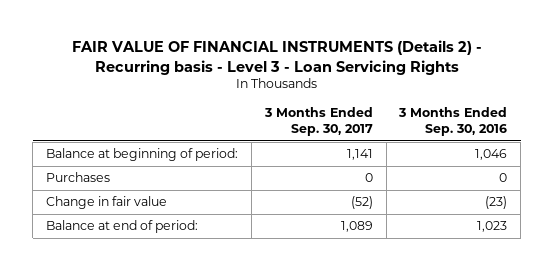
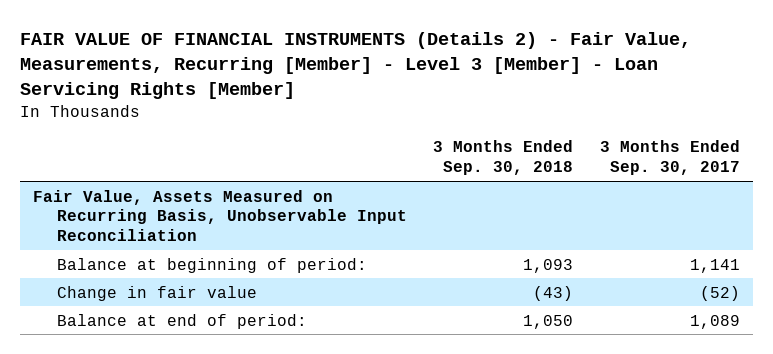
[71,40,482,75] FAIR VALUE OF FINANCIAL INSTRUMENTS (Details 2) - Recurring basis - Level 3 - Loan Servicing Rights -> [20,32,692,100] FAIR VALUE OF FINANCIAL INSTRUMENTS (Details 2) - Fair Value, Measurements, Recurring [Member] - Level 3 [Member] - Loan Servicing Rights [Member]
[398,107,508,136] 3 Months Ended Sep. 30, 2016 -> none
none -> [433,140,574,176] 3 Months Ended Sep. 30, 2018
none -> [33,189,407,242] Fair Value, Assets Measured on Recurring Basis, Unobservable Input Reconciliation
[46,172,111,183] Purchases -> none

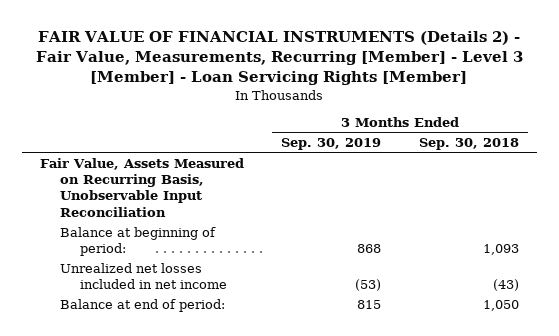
[599,140,740,176] 3 Months Ended Sep. 30, 2017 -> none
none -> [281,138,382,151] Sep. 30, 2019
[56,285,257,301] Change in fair value -> [59,262,227,289] Unrealized net losses included in net income

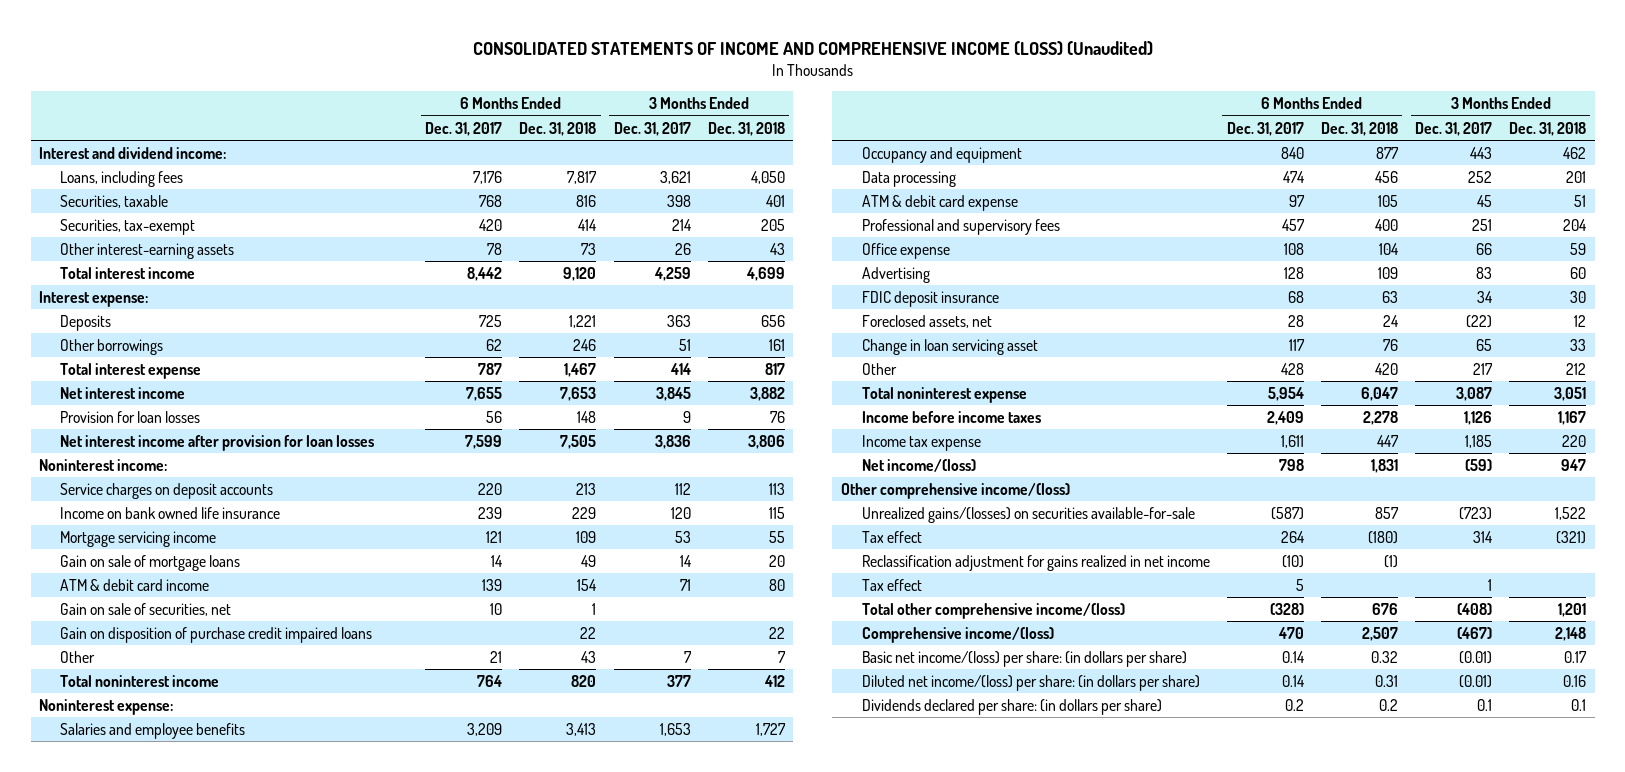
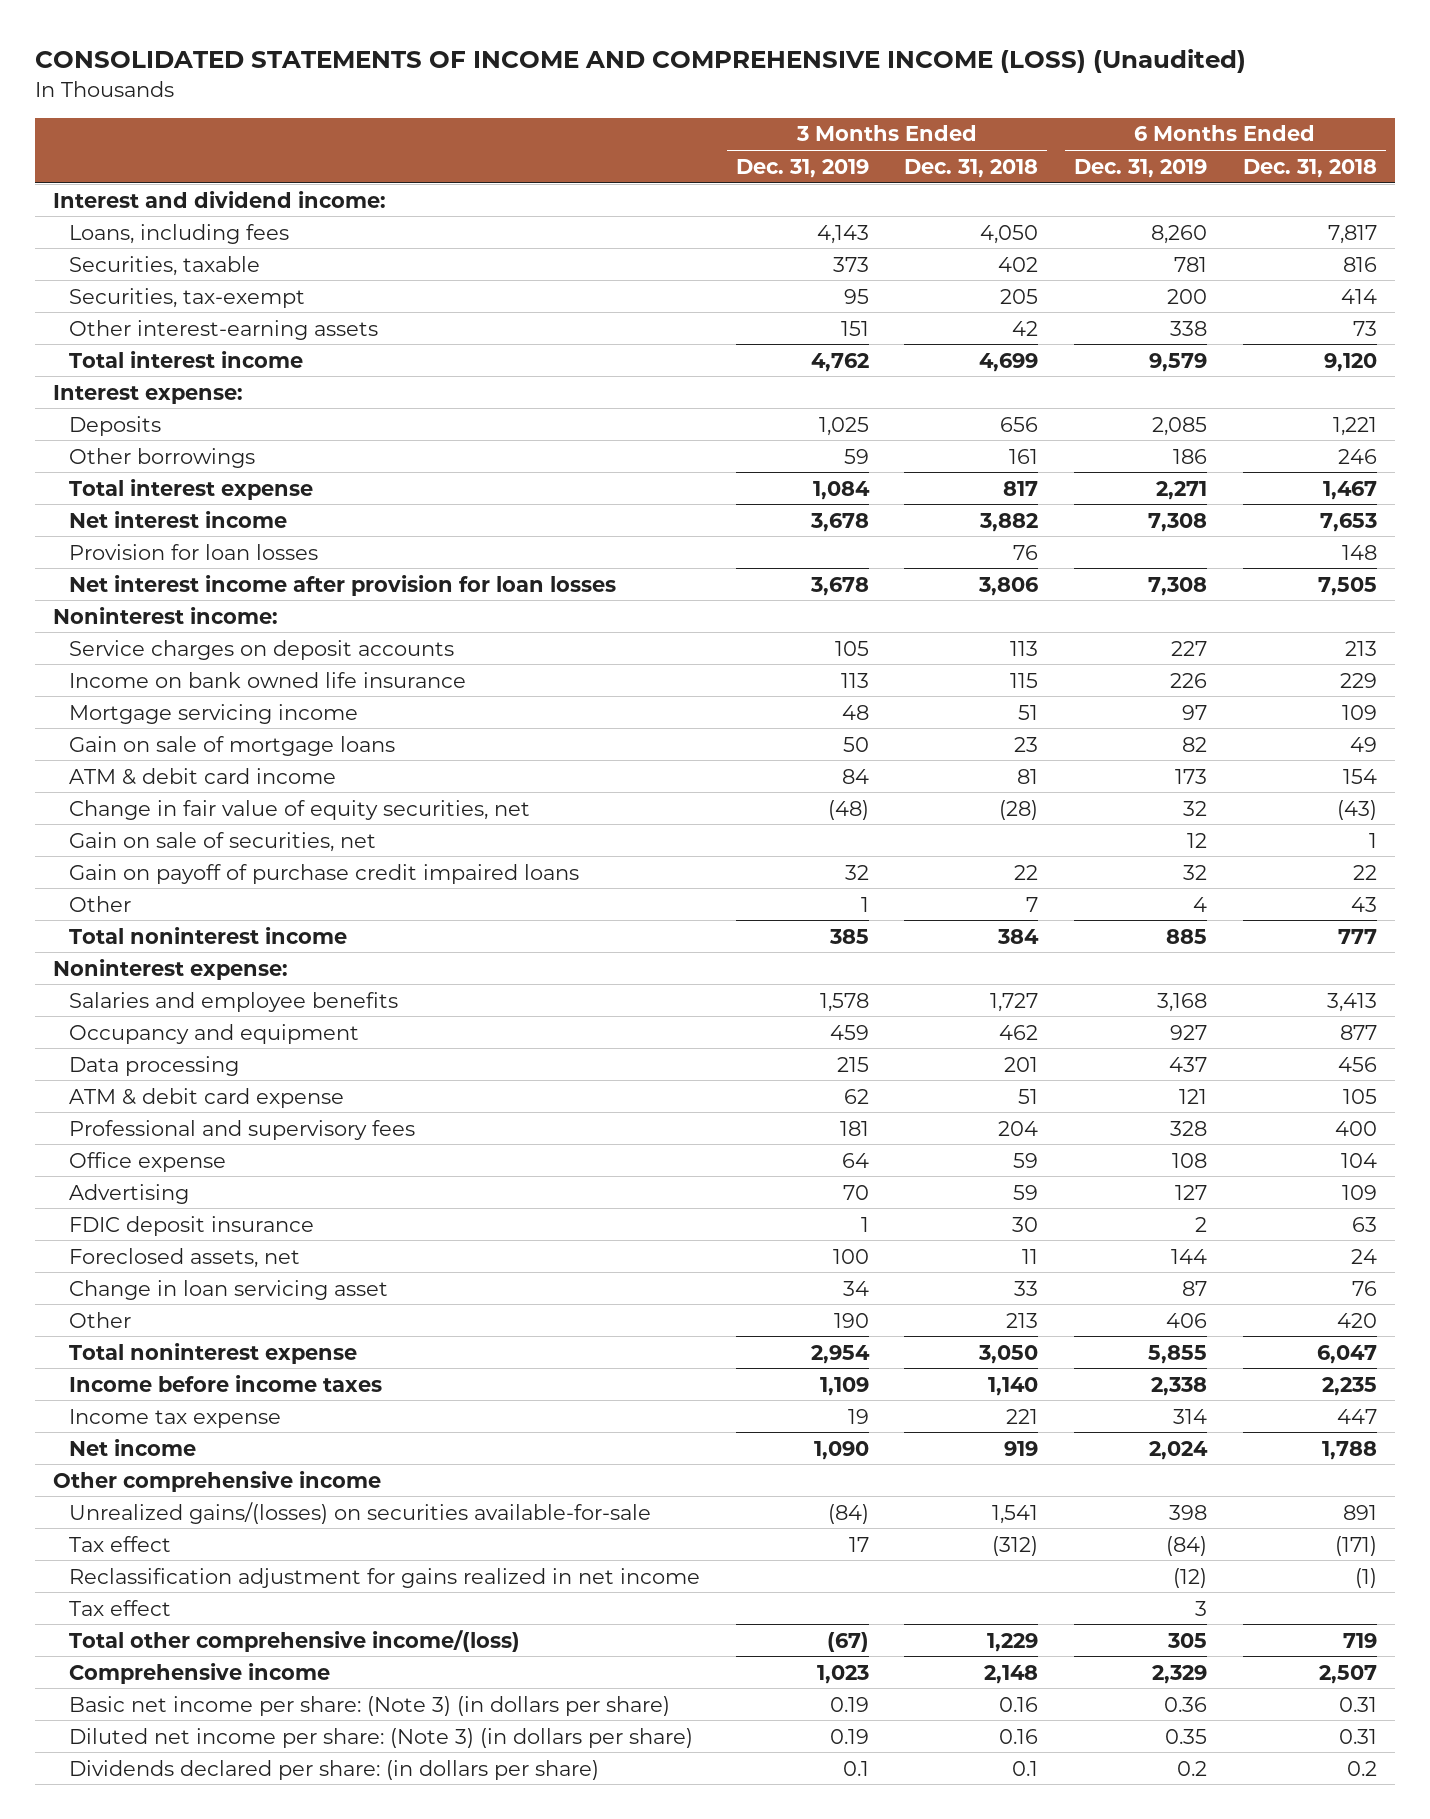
[425,121,503,136] Dec. 31, 2017 -> none
[613,121,691,136] Dec. 31, 2017 -> none
none -> [735,158,869,178] Dec. 31, 2019
none -> [1074,158,1208,178] Dec. 31, 2019
[765,194,785,207] 401 -> [998,256,1039,272] 402
[769,242,785,255] 43 -> [1012,320,1039,336] 42
[768,530,785,543] 55 -> [1018,704,1039,720] 51
[768,554,785,567] 20 -> [1014,736,1039,752] 23
[768,578,785,591] 80 -> [1017,768,1039,784] 81
none -> [69,799,531,820] Change in fair value of equity securities, net
[60,626,373,643] Gain on disposition of purchase credit impaired loans -> [69,863,580,884] Gain on payoff of purchase credit impaired loans
[571,674,597,687] 820 -> [1337,928,1377,944] 777
[763,674,785,687] 412 -> [997,928,1040,944] 384
[1570,266,1587,279] 60 -> [1013,1184,1039,1200] 59
[1574,314,1587,327] 12 -> [1022,1248,1039,1264] 11
[1566,362,1587,375] 212 -> [1006,1312,1039,1328] 213
[1554,386,1587,401] 3,051 -> [978,1344,1039,1364] 3,050
[1362,410,1398,425] 2,278 -> [1321,1376,1377,1396] 2,235
[1558,410,1587,425] 1,167 -> [988,1376,1039,1396] 1,140
[1562,434,1587,447] 220 -> [1006,1408,1039,1424] 221
[861,458,976,472] Net income/(loss) -> [69,1438,197,1456] Net income
[1370,458,1398,473] 1,831 -> [1321,1440,1377,1460] 1,788
[1561,458,1587,471] 947 -> [1004,1440,1039,1456] 919
[840,482,1070,499] Other comprehensive income/(loss) -> [53,1470,382,1492] Other comprehensive income
[1374,506,1399,519] 857 -> [1342,1504,1377,1520] 891
[1555,506,1587,520] 1,522 -> [992,1504,1039,1524] 1,541
[1367,530,1398,544] (180) -> [1334,1535,1377,1556] (171)
[1556,530,1587,544] (321) -> [992,1535,1039,1556] (312)
[1371,602,1398,615] 676 -> [1342,1632,1377,1648] 719
[1558,602,1587,617] 1,201 -> [987,1632,1039,1652] 1,229
[861,626,1054,643] Comprehensive income/(loss) -> [69,1662,331,1684] Comprehensive income
[861,650,1187,667] Basic net income/(loss) per share: (in dollars per share) -> [69,1695,671,1716] Basic net income per share: (Note 3) (in dollars per share)
[1370,650,1398,663] 0.32 -> [1338,1696,1377,1712] 0.31
[1564,650,1588,663] 0.17 -> [999,1696,1039,1712] 0.16
[861,674,1200,691] Diluted net income/(loss) per share: (in dollars per share) -> [69,1727,694,1748] Diluted net income per share: (Note 3) (in dollars per share)

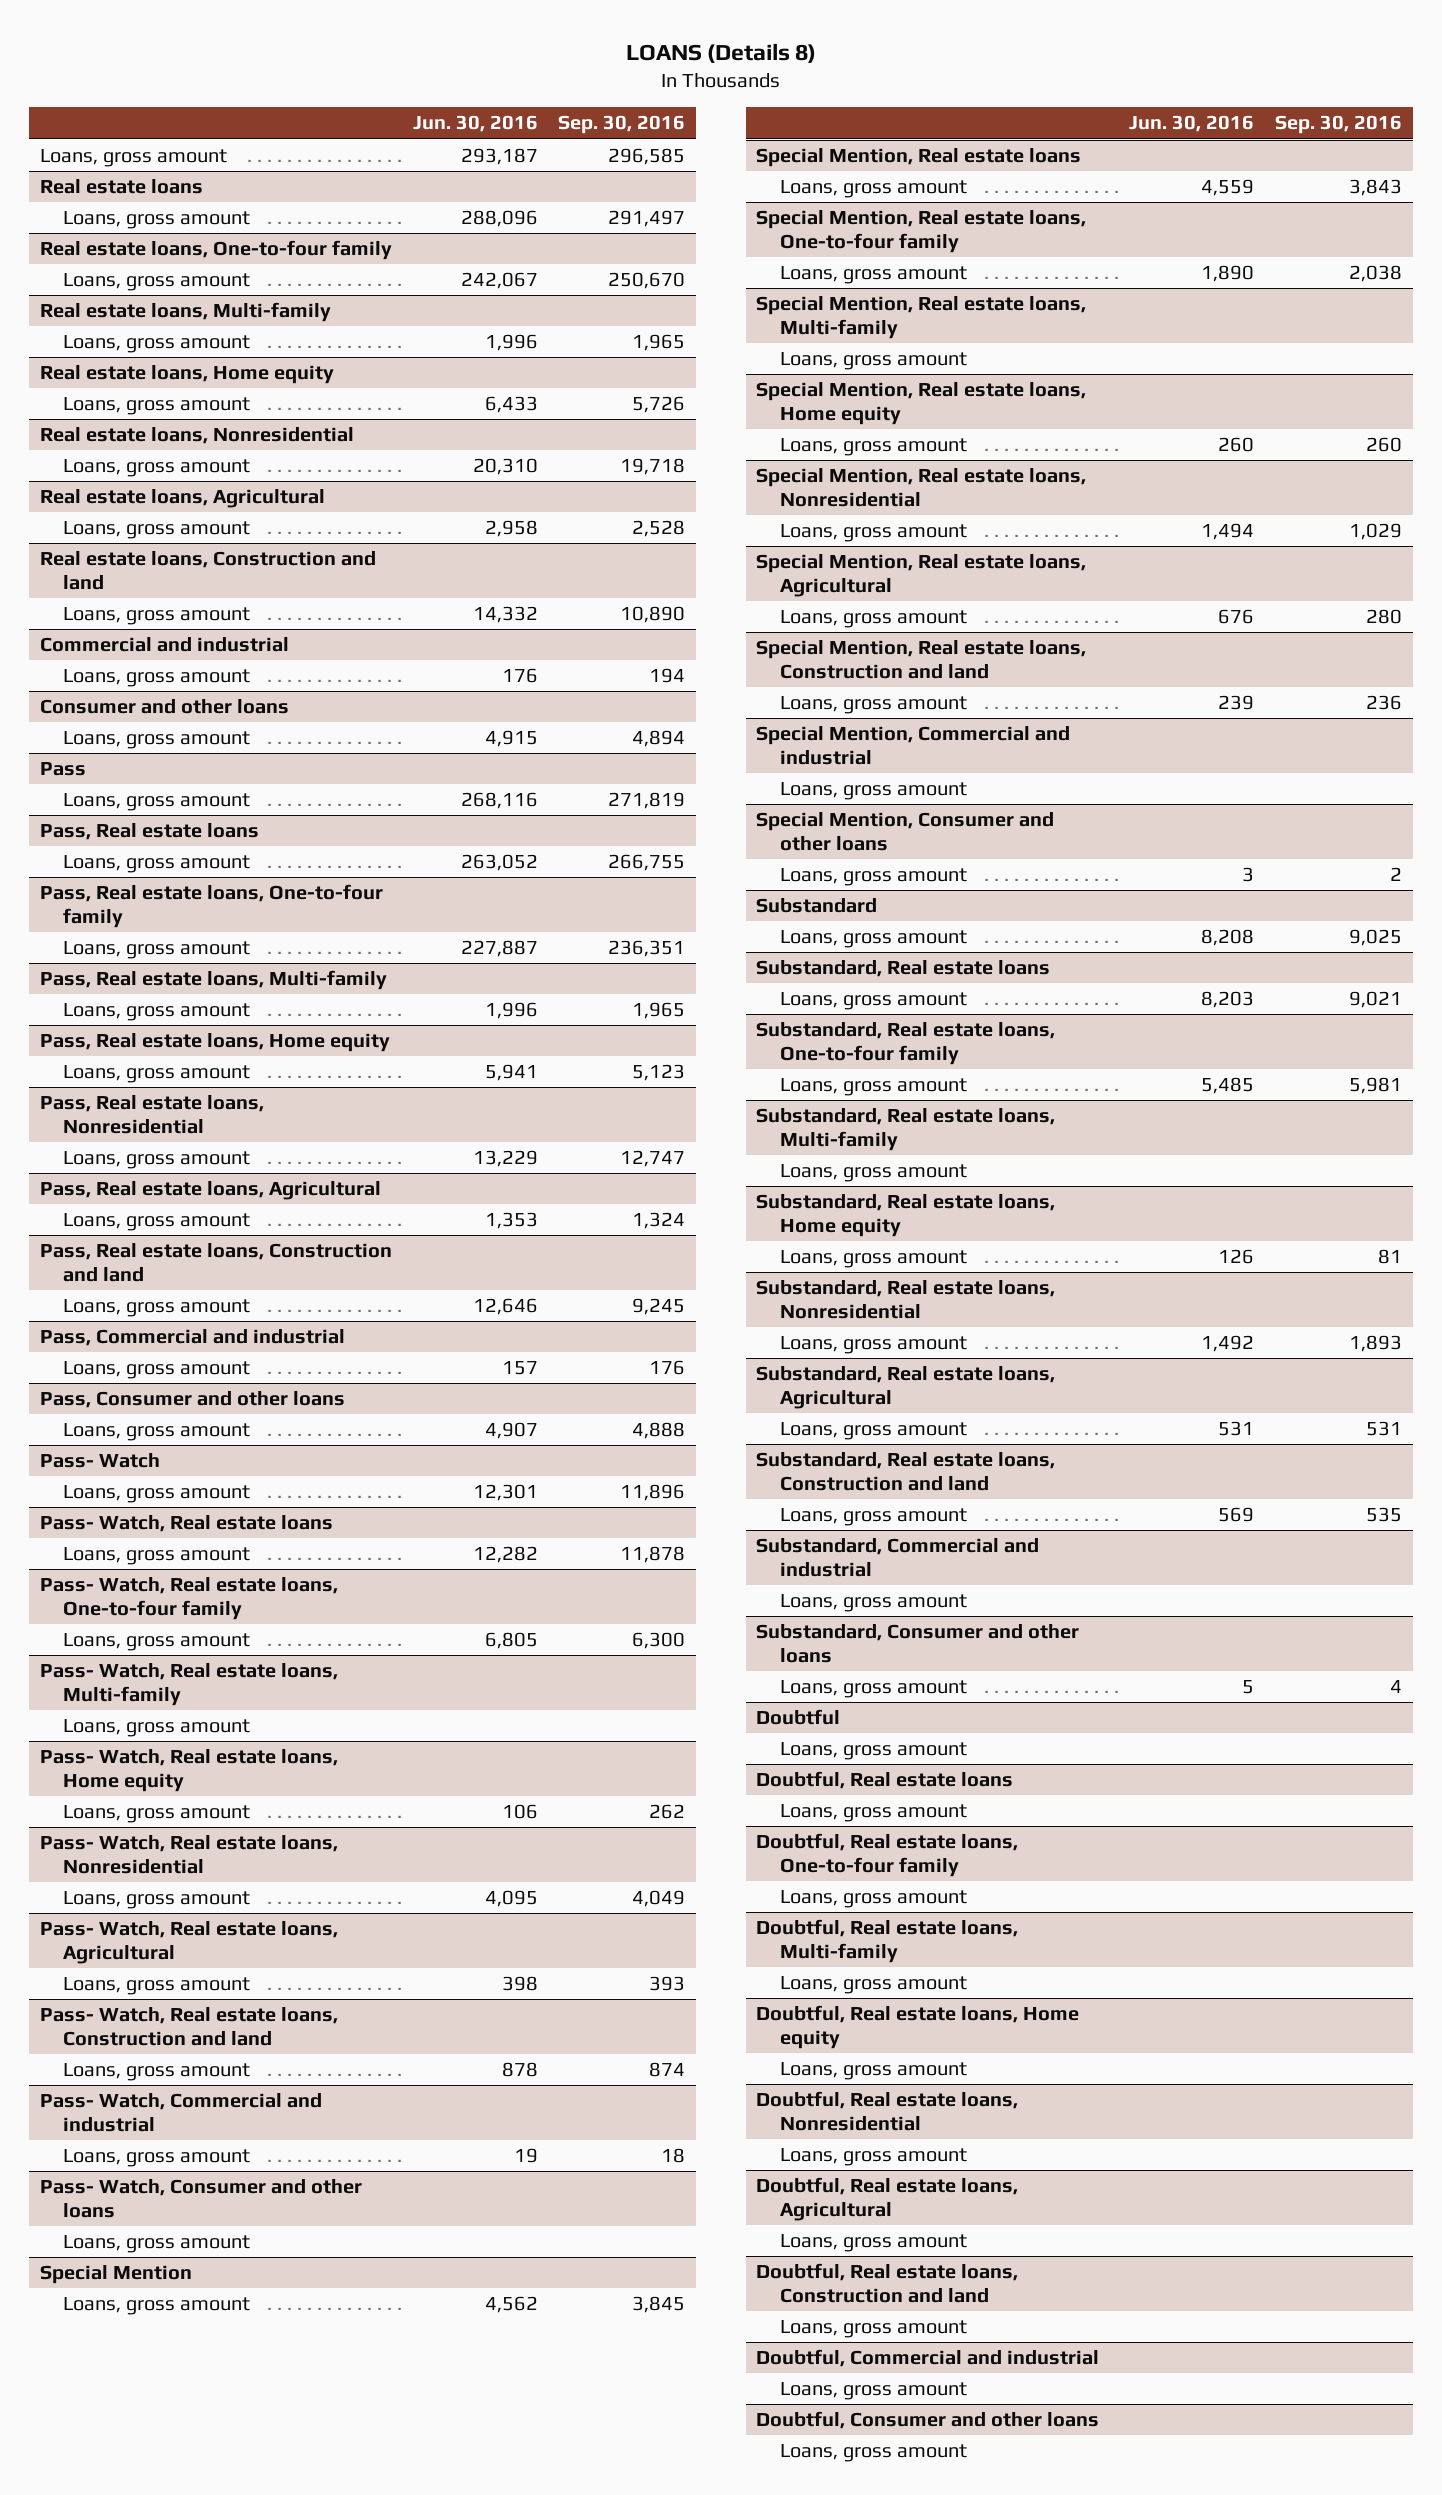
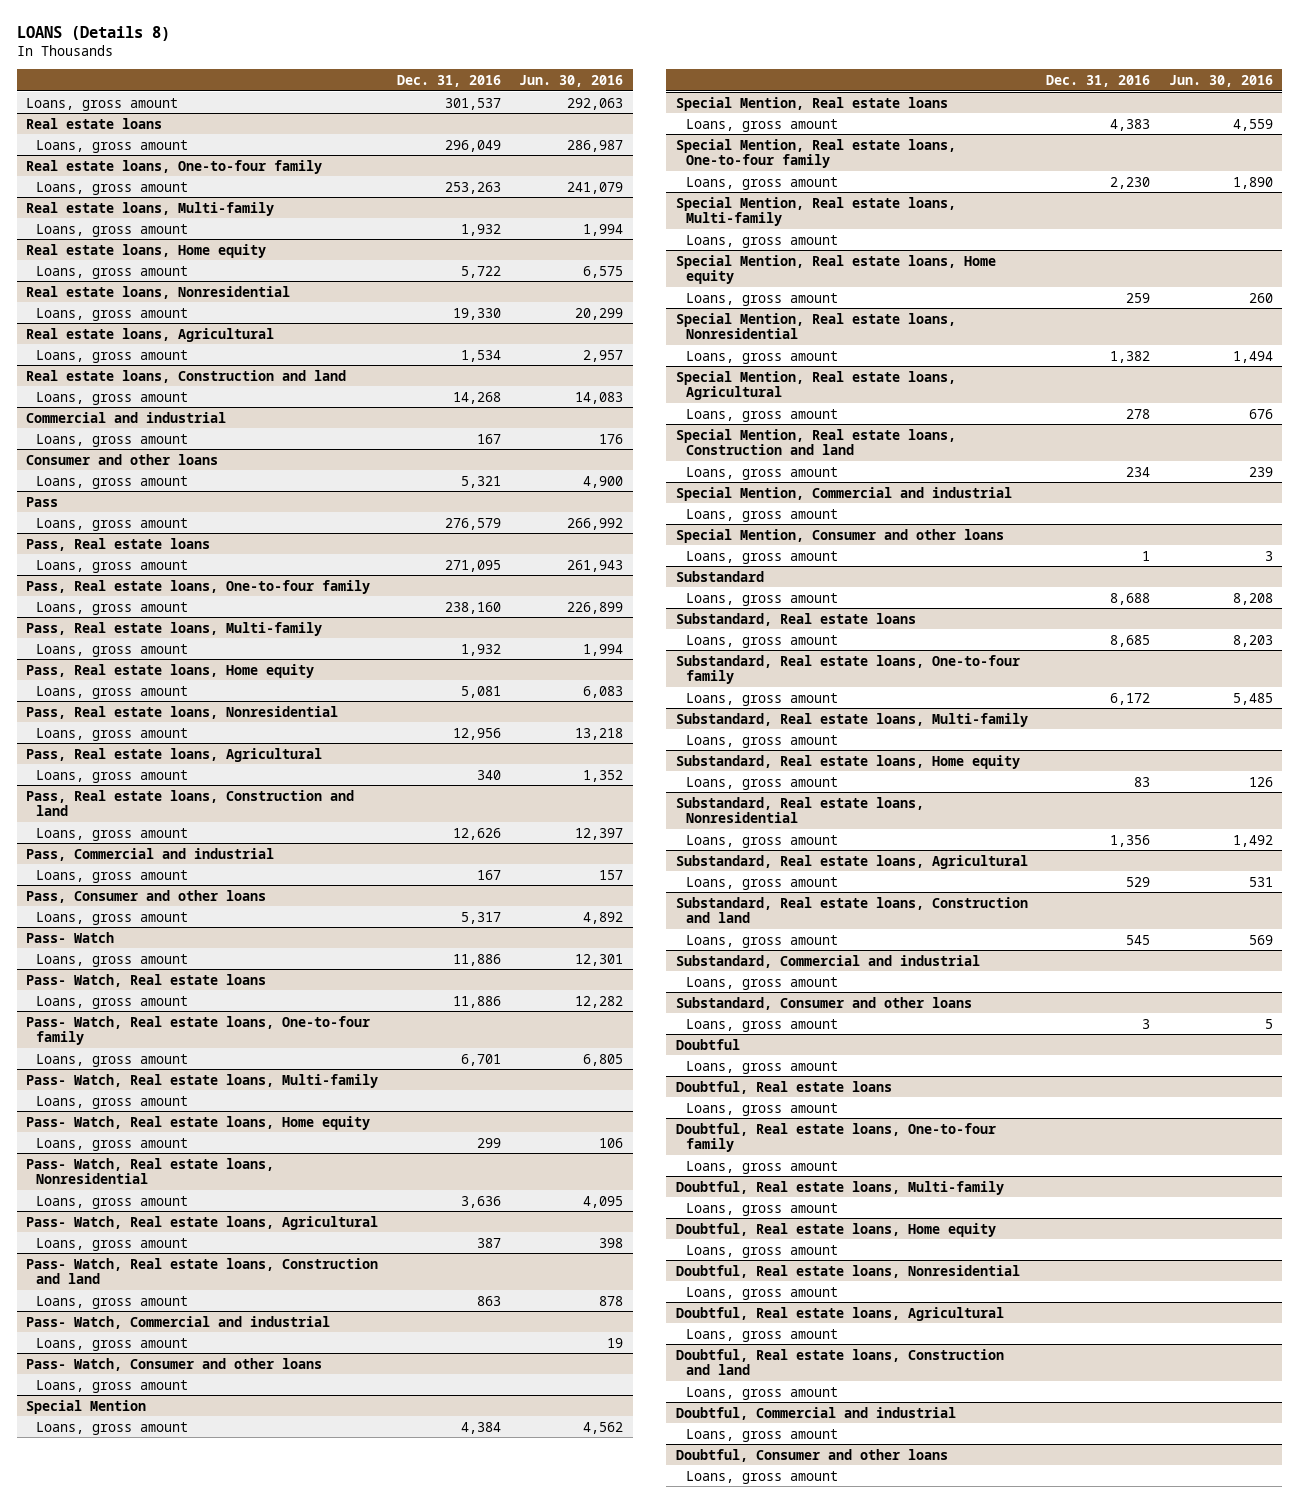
[558,115,686,135] Sep. 30, 2016 -> none
none -> [396,74,501,87] Dec. 31, 2016
[460,148,538,166] 293,187 -> [567,97,624,110] 292,063
[460,210,538,228] 288,096 -> [567,139,624,152] 286,987
[460,272,538,290] 242,067 -> [567,181,624,194] 241,079
[484,334,538,352] 1,996 -> [583,223,624,236] 1,994
[484,396,538,414] 6,433 -> [583,265,624,278] 6,575
[472,458,538,476] 20,310 -> [575,307,624,320] 20,299
[484,520,538,538] 2,958 -> [583,349,624,362] 2,957
[472,606,538,624] 14,332 -> [575,391,624,404] 14,083
[484,730,538,748] 4,915 -> [583,475,624,488] 4,900
[460,792,538,810] 268,116 -> [567,517,624,530] 266,992
[460,854,538,872] 263,052 -> [567,559,624,572] 261,943
[460,940,538,958] 227,887 -> [567,601,624,614] 226,899
[484,1002,538,1020] 1,996 -> [583,643,624,656] 1,994
[484,1064,538,1082] 5,941 -> [583,685,624,698] 6,083
[472,1150,538,1168] 13,229 -> [575,727,624,740] 13,218
[484,1212,538,1230] 1,353 -> [583,769,624,782] 1,352
[472,1298,538,1316] 12,646 -> [575,827,624,840] 12,397
[484,1422,538,1440] 4,907 -> [583,911,624,924] 4,892

